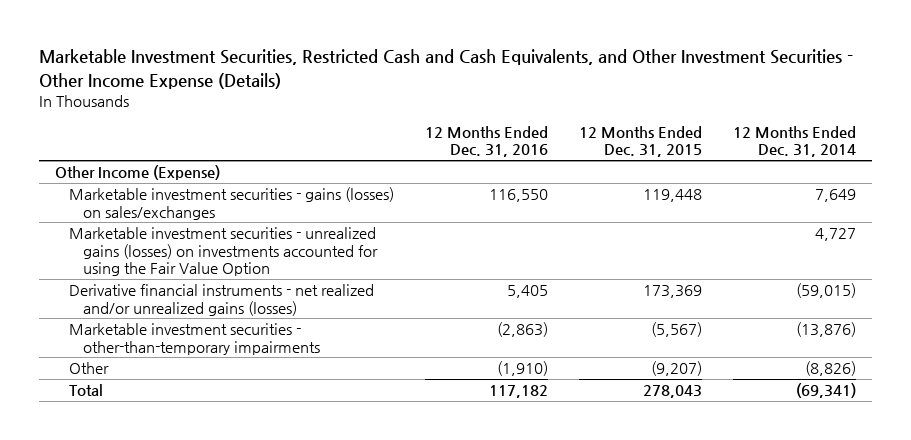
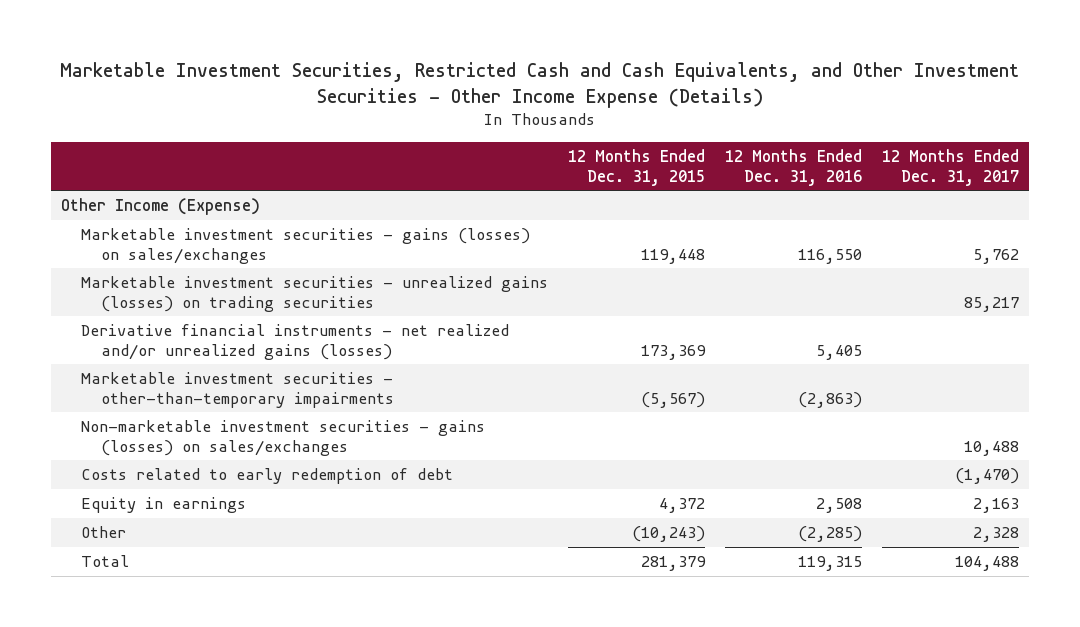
[733,126,857,158] 12 Months Ended Dec. 31, 2014 -> none
none -> [882,149,1020,186] 12 Months Ended Dec. 31, 2017
[68,227,378,276] Marketable investment securities - unrealized gains (losses) on investments accounted for using the Fair Value Option -> none
none -> [81,276,549,312] Marketable investment securities - unrealized gains (losses) on trading securities
none -> [81,420,486,456] Non-marketable investment securities - gains (losses) on sales/exchanges
none -> [81,468,454,485] Costs related to early redemption of debt
none -> [81,497,247,514] Equity in earnings
[496,361,548,377] (1,910) -> [798,526,863,543] (2,285)
[650,361,702,377] (9,207) -> [632,526,706,543] (10,243)
[488,385,548,399] 117,182 -> [798,556,863,572] 119,315
[642,385,702,399] 278,043 -> [641,556,707,572] 281,379

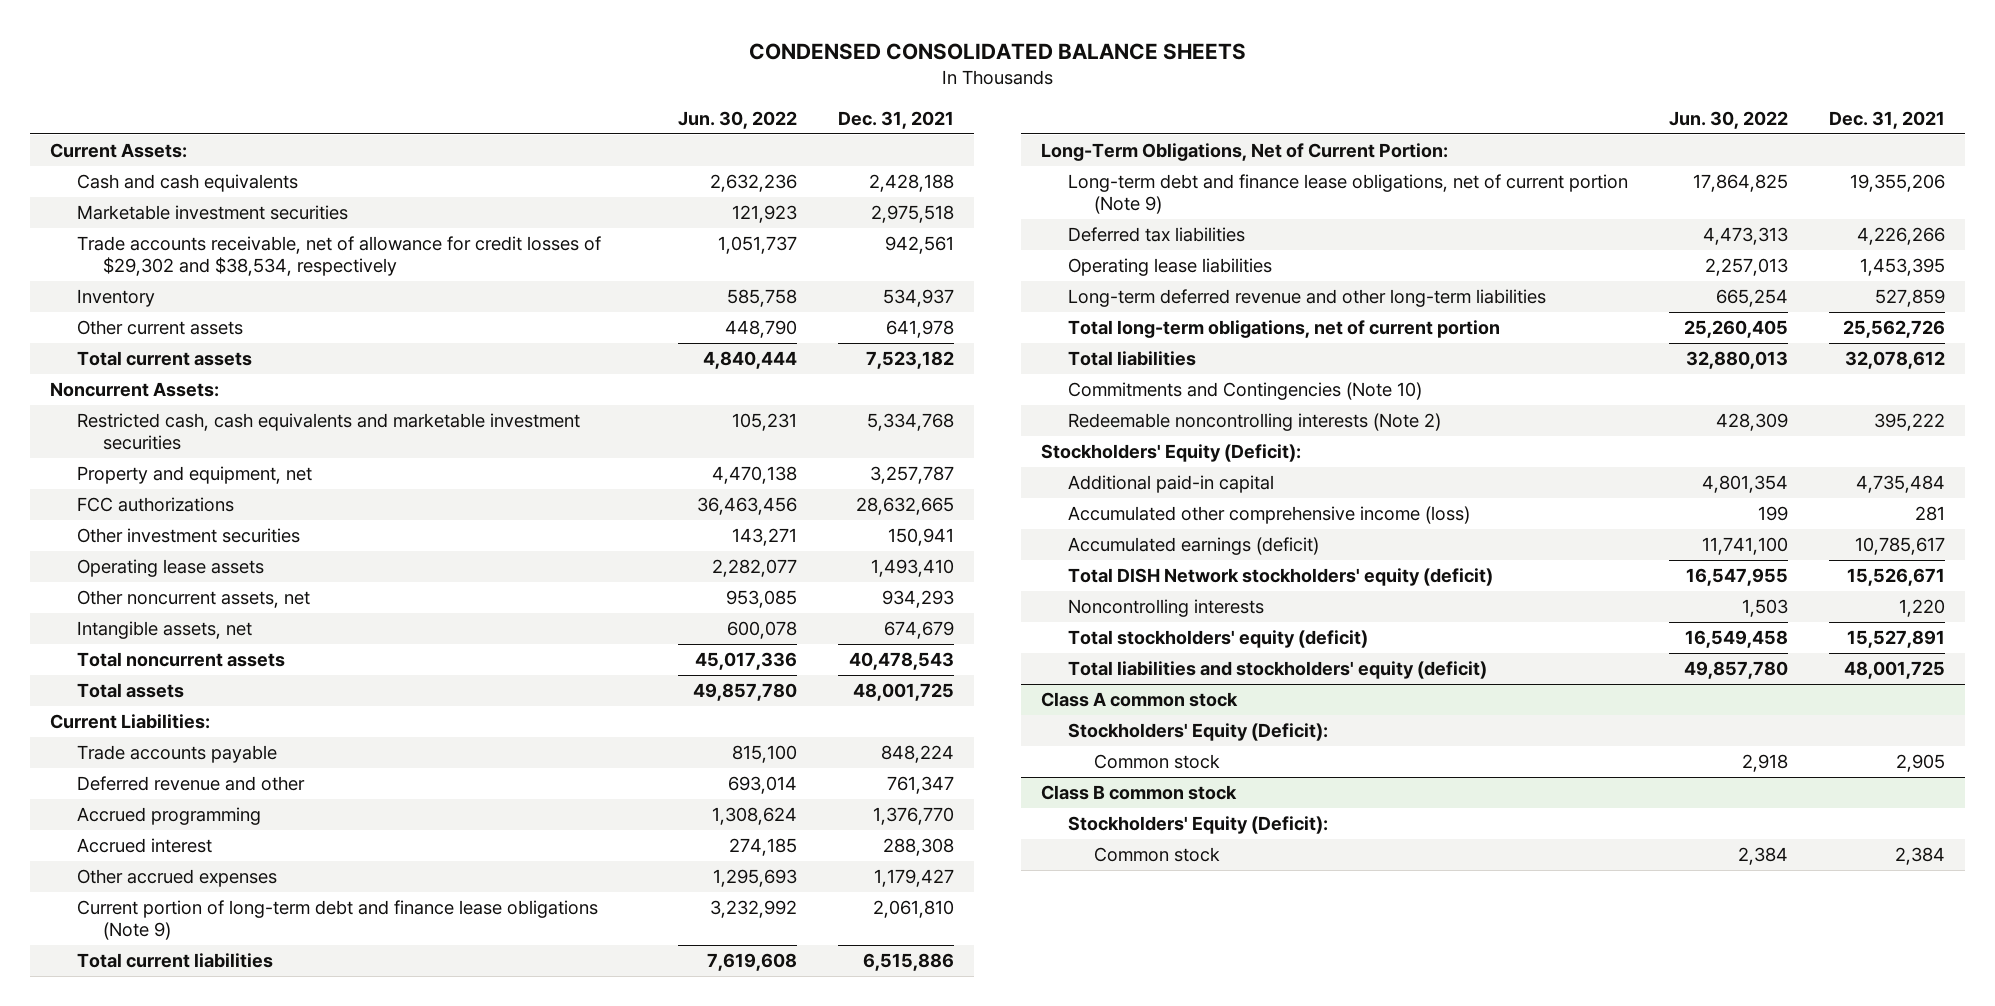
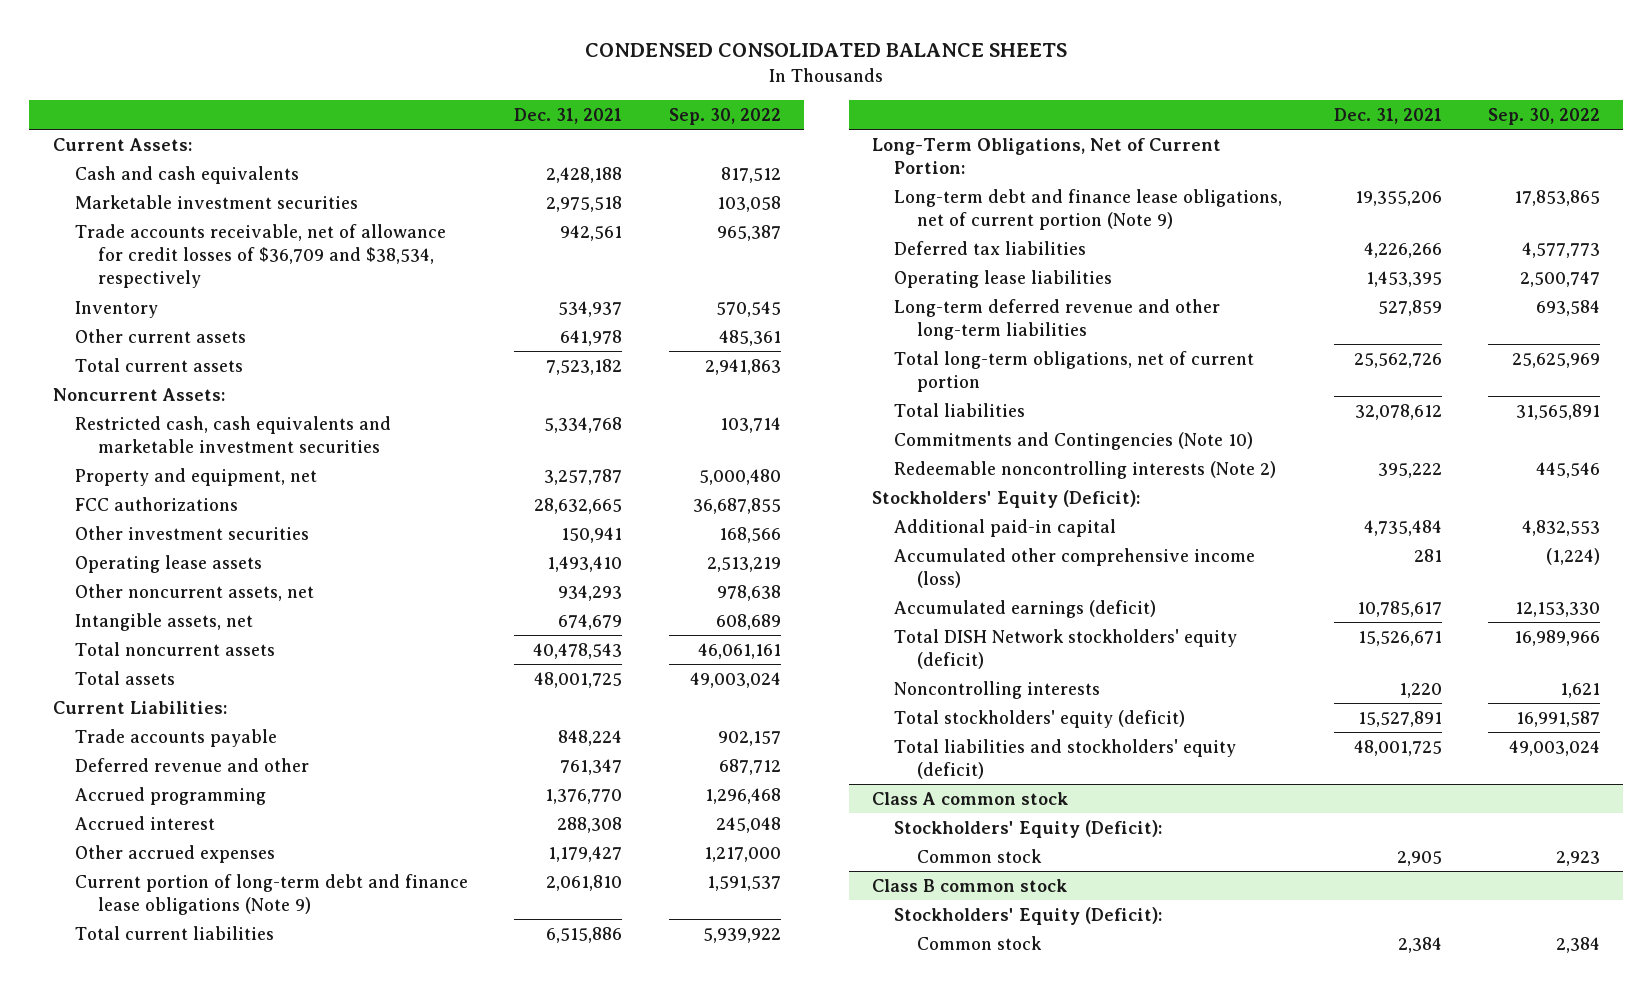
[677,110,797,129] Jun. 30, 2022 -> none
none -> [668,107,781,125] Sep. 30, 2022
[76,236,601,277] Trade accounts receivable, net of allowance for credit losses of $29,302 and $38,534, respectively -> [75,223,447,289] Trade accounts receivable, net of allowance for credit losses of $36,709 and $38,534, respectively

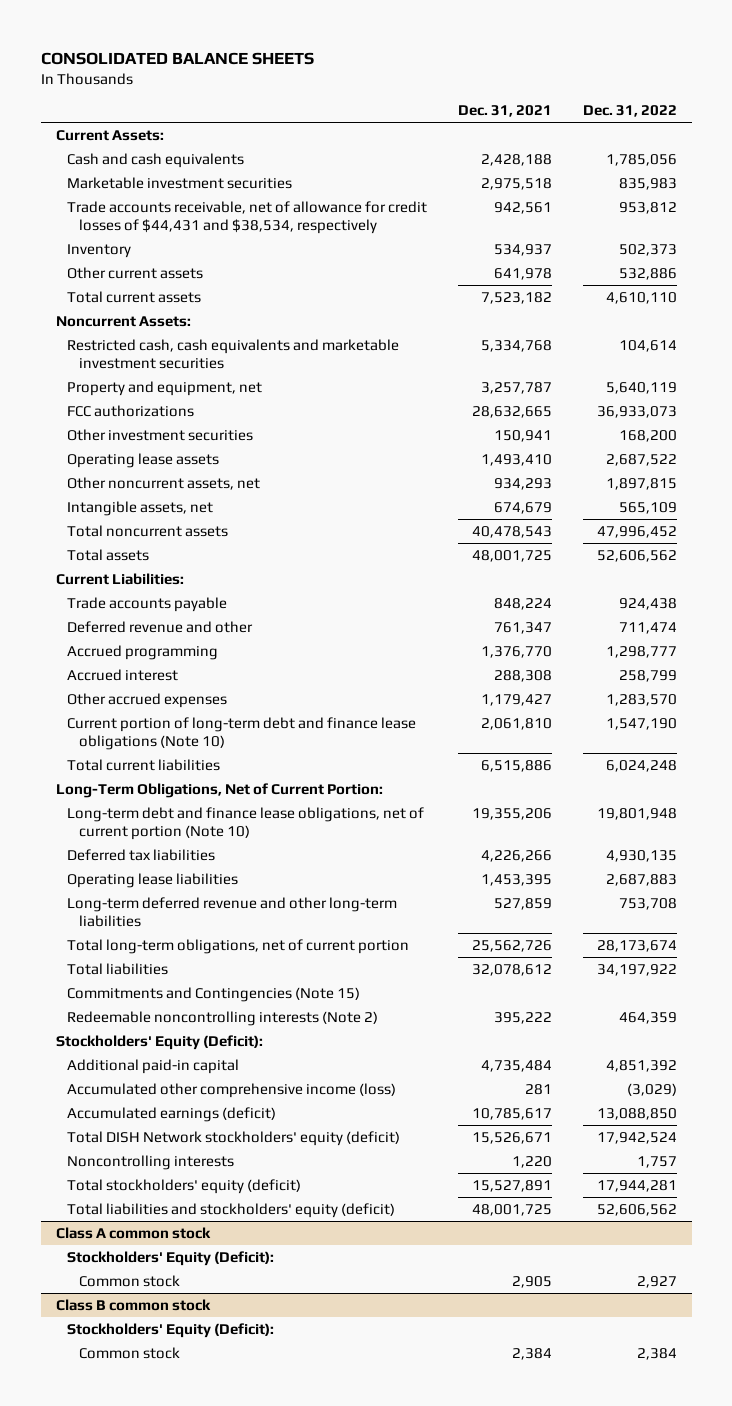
[585,43,1068,58] CONDENSED CONSOLIDATED BALANCE SHEETS -> [40,51,314,65] CONSOLIDATED BALANCE SHEETS
[668,107,781,125] Sep. 30, 2022 -> none
none -> [582,105,677,118] Dec. 31, 2022
[75,223,447,289] Trade accounts receivable, net of allowance for credit losses of $36,709 and $38,534, respectively -> [67,200,428,234] Trade accounts receivable, net of allowance for credit losses of $44,431 and $38,534, respectively
[75,873,469,915] Current portion of long-term debt and finance lease obligations (Note 9) -> [67,716,417,750] Current portion of long-term debt and finance lease obligations (Note 10)
[894,188,1283,230] Long-term debt and finance lease obligations, net of current portion (Note 9) -> [67,806,425,840] Long-term debt and finance lease obligations, net of current portion (Note 10)
[894,431,1254,450] Commitments and Contingencies (Note 10) -> [67,986,361,1002] Commitments and Contingencies (Note 15)

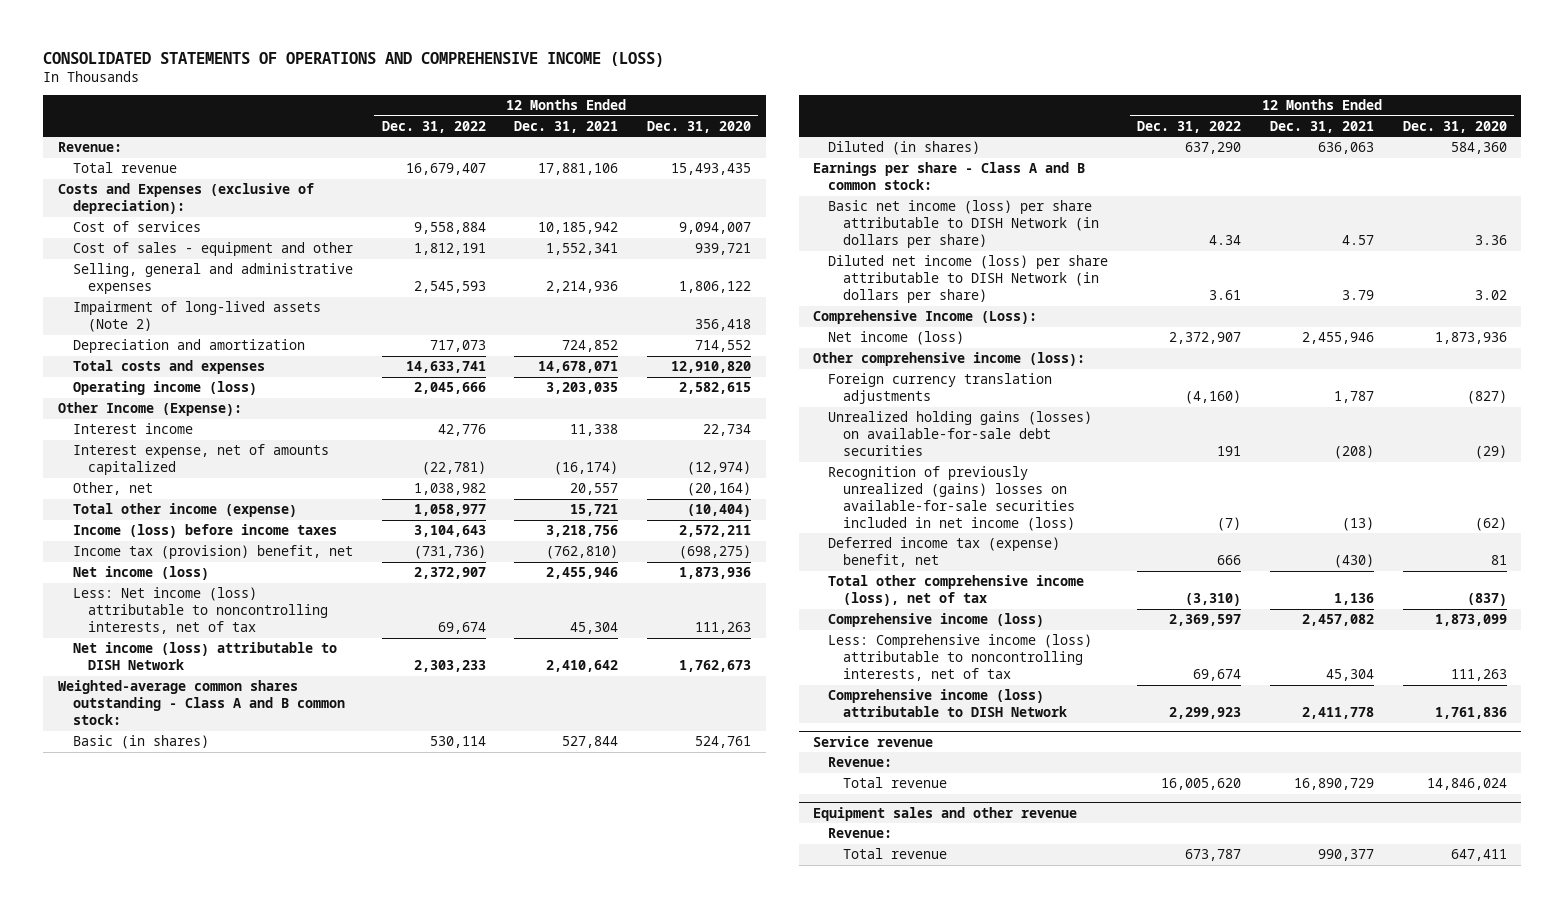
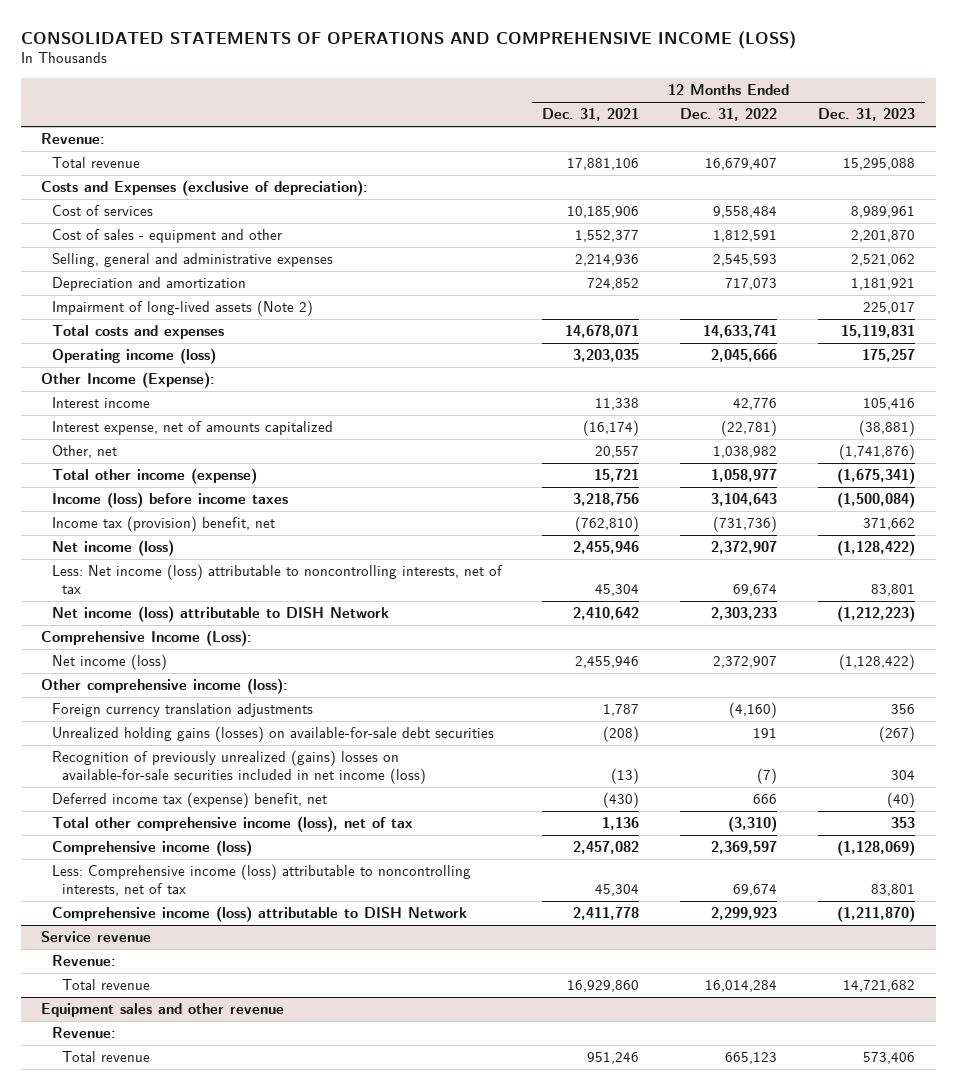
[647,120,752,133] Dec. 31, 2020 -> none
none -> [818,108,916,122] Dec. 31, 2023
[413,222,486,235] 9,558,884 -> [713,206,778,219] 9,558,484
[538,222,619,235] 10,185,942 -> [567,206,640,219] 10,185,906
[413,243,486,256] 1,812,191 -> [713,230,778,243] 1,812,591
[546,243,619,256] 1,552,341 -> [575,230,640,243] 1,552,377
[72,301,321,333] Impairment of long-lived assets (Note 2) -> [51,300,313,317] Impairment of long-lived assets (Note 2)
[57,680,345,726] Weighted-average common shares outstanding - Class A and B common stock: -> none
[72,735,209,750] Basic (in shares) -> none
[828,141,981,156] Diluted (in shares) -> none
[813,162,1086,191] Earnings per share - Class A and B common stock: -> none
[828,200,1100,249] Basic net income (loss) per share attributable to DISH Network (in dollars per share) -> none
[828,255,1109,304] Diluted net income (loss) per share attributable to DISH Network (in dollars per share) -> none
[1161,778,1242,791] 16,005,620 -> [705,980,778,993] 16,014,284
[1294,778,1375,791] 16,890,729 -> [567,980,640,993] 16,929,860
[1185,849,1242,862] 673,787 -> [725,1052,778,1065] 665,123
[1318,849,1375,862] 990,377 -> [587,1052,640,1065] 951,246

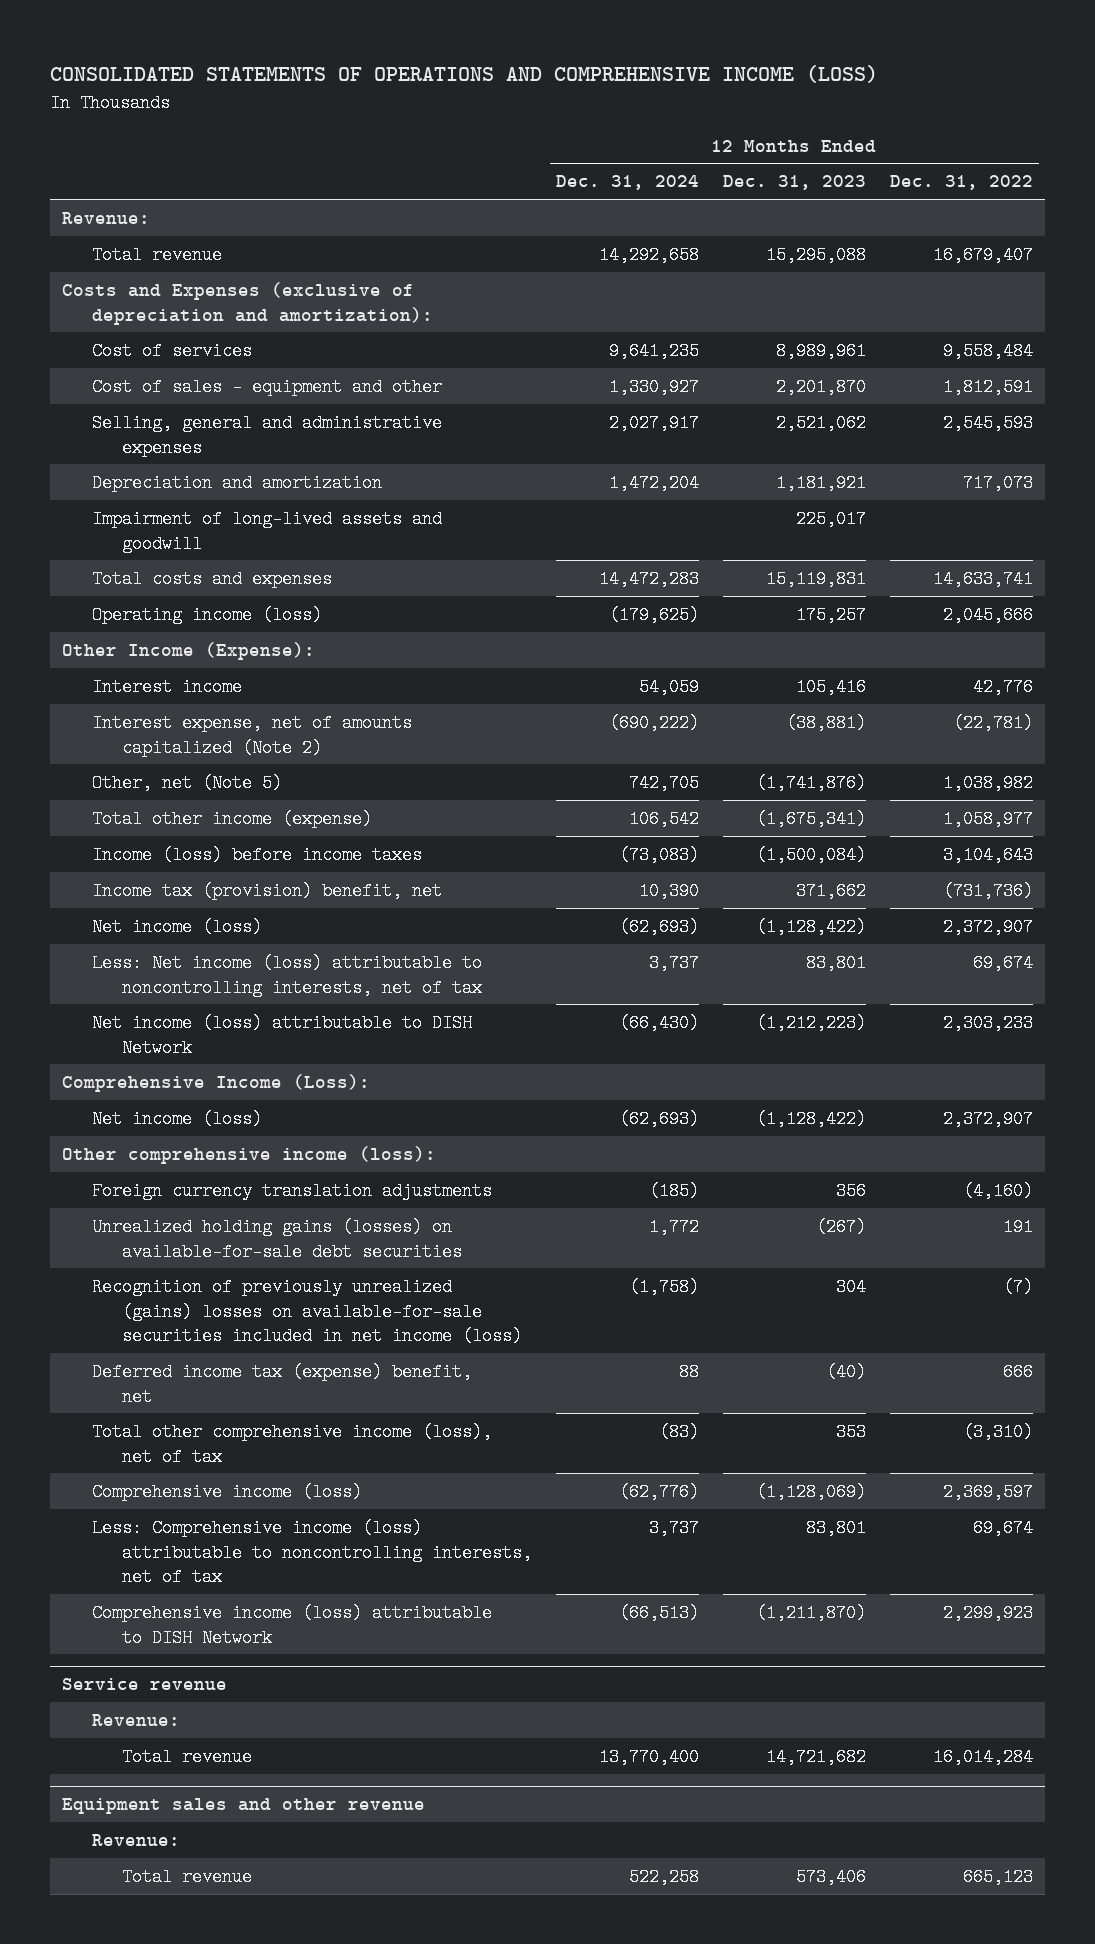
[542,108,640,122] Dec. 31, 2021 -> none
none -> [555,175,699,191] Dec. 31, 2024
[41,180,369,197] Costs and Expenses (exclusive of depreciation): -> [62,281,434,325] Costs and Expenses (exclusive of depreciation and amortization):
[51,300,313,317] Impairment of long-lived assets (Note 2) -> [92,509,443,553] Impairment of long-lived assets and goodwill
[51,421,333,436] Interest expense, net of amounts capitalized -> [92,713,413,757] Interest expense, net of amounts capitalized (Note 2)
[51,445,117,459] Other, net -> [92,773,283,792] Other, net (Note 5)

